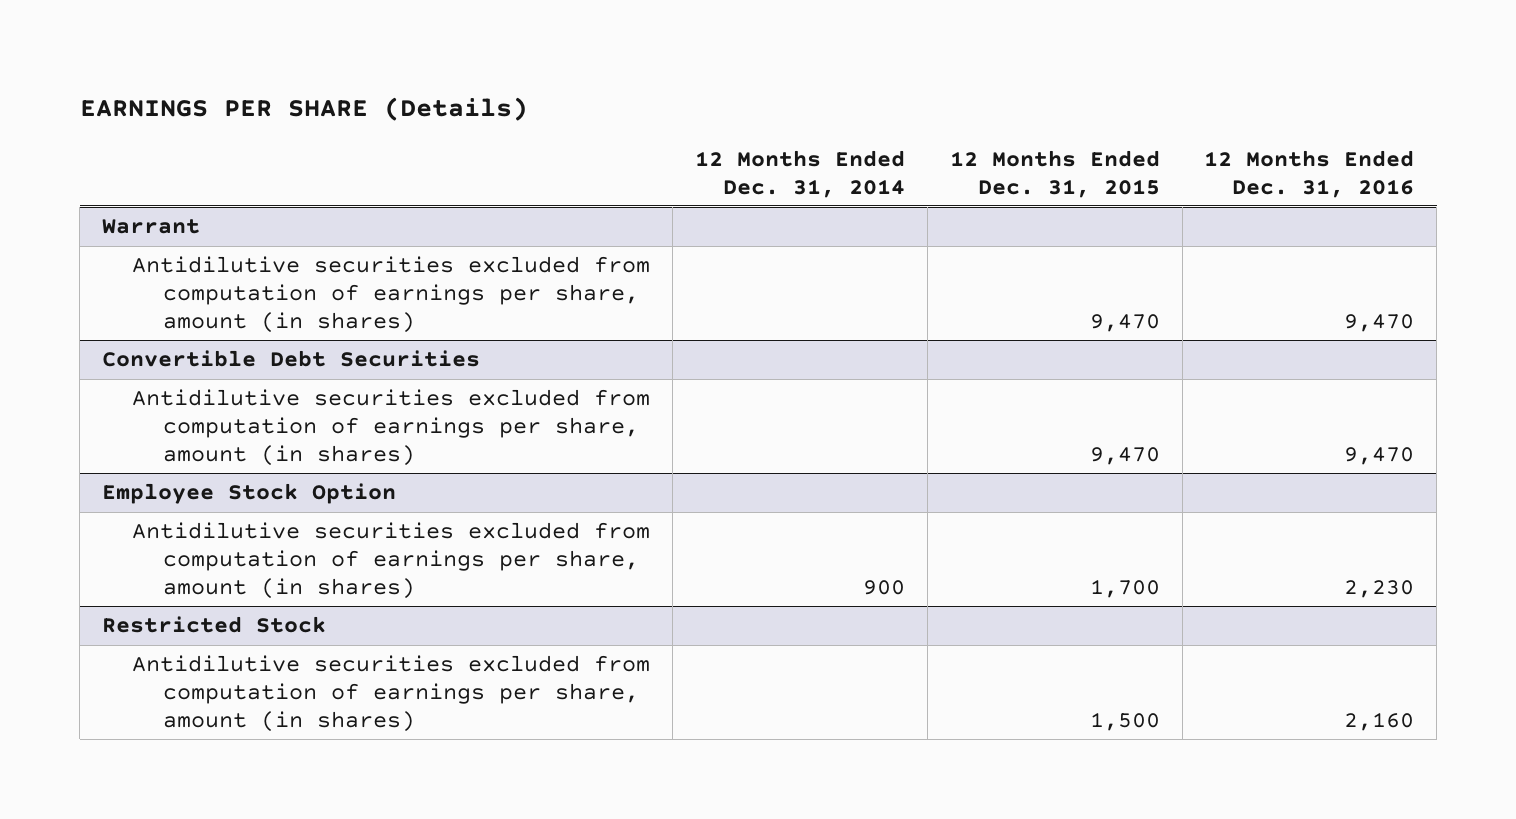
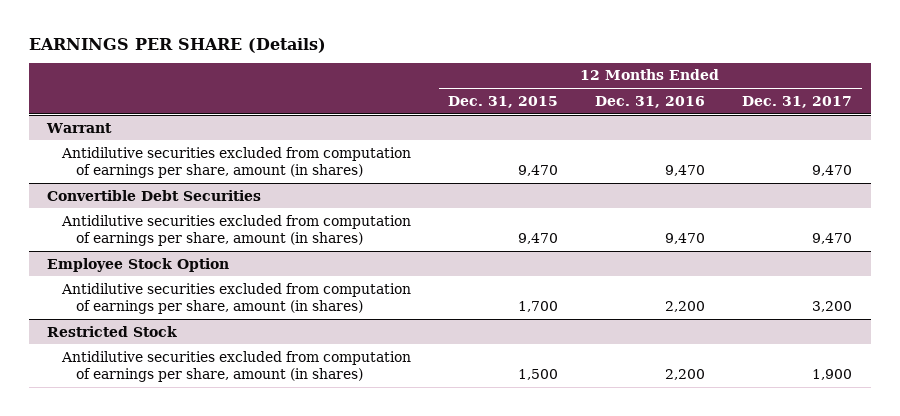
[695,149,906,198] 12 Months Ended Dec. 31, 2014 -> none
none -> [742,95,853,108] Dec. 31, 2017
[1344,579,1415,598] 2,230 -> [665,300,706,312] 2,200
[1344,711,1415,731] 2,160 -> [665,368,706,380] 2,200

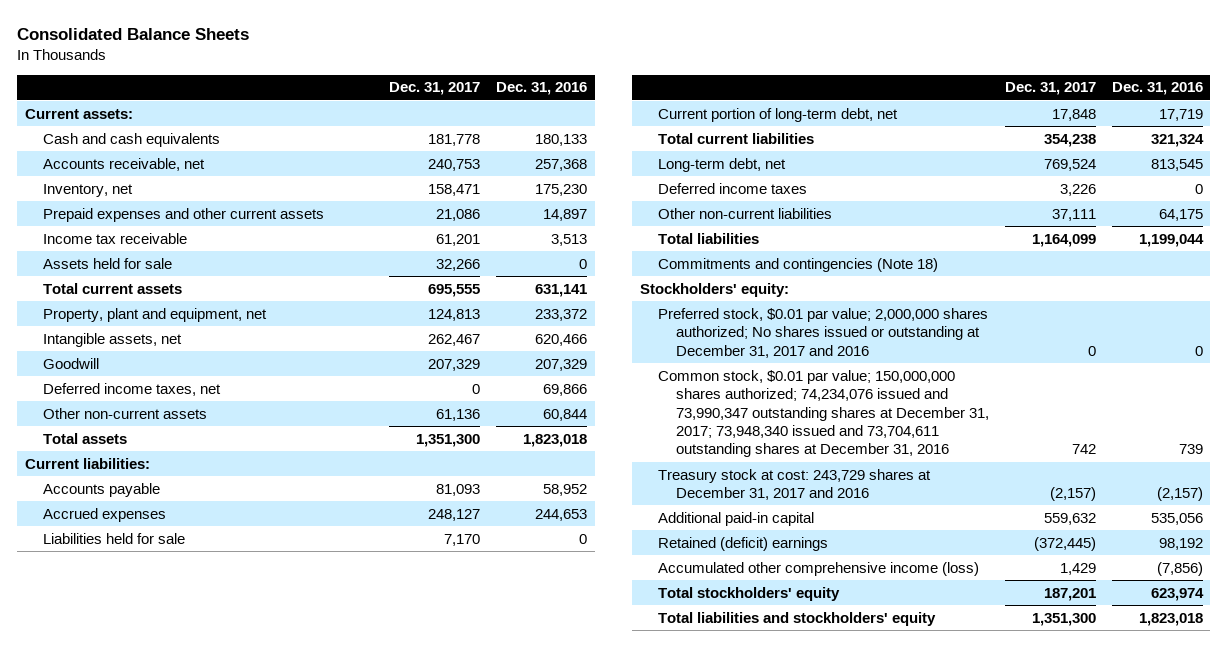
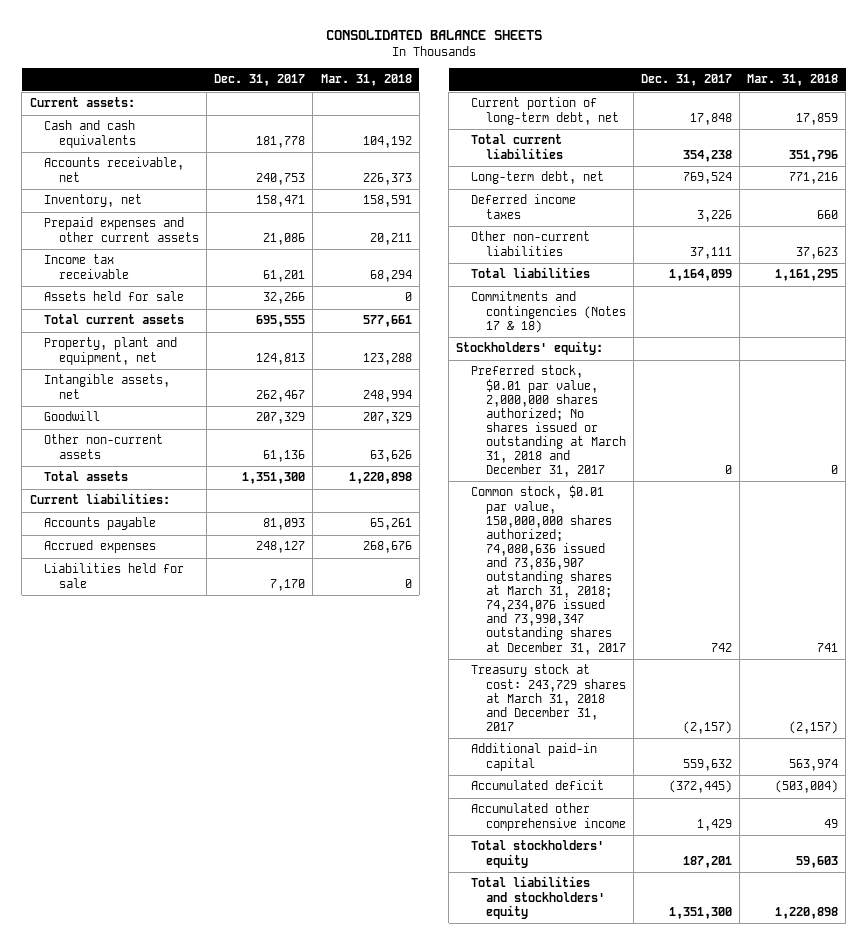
[16,27,249,40] Consolidated Balance Sheets -> [325,30,542,41] CONSOLIDATED BALANCE SHEETS
[496,82,588,96] Dec. 31, 2016 -> none
none -> [320,74,412,87] Mar. 31, 2018
[42,382,221,396] Deferred income taxes, net -> none
[657,257,938,272] Commitments and contingencies (Note 18) -> [471,291,626,333] Commitments and contingencies (Notes 17 & 18)
[657,307,988,358] Preferred stock, $0.01 par value; 2,000,000 shares authorized; No shares issued or outstanding at December 31, 2017 and 2016 -> [471,365,626,478] Preferred stock, $0.01 par value, 2,000,000 shares authorized; No shares issued or outstanding at March 31, 2018 and December 31, 2017
[657,369,989,458] Common stock, $0.01 par value; 150,000,000 shares authorized; 74,234,076 issued and 73,990,347 outstanding shares at December 31, 2017; 73,948,340 issued and 73,704,611 outstanding shares at December 31, 2016 -> [471,485,626,655] Common stock, $0.01 par value, 150,000,000 shares authorized; 74,080,636 issued and 73,836,907 outstanding shares at March 31, 2018; 74,234,076 issued and 73,990,347 outstanding shares at December 31, 2017
[657,468,931,501] Treasury stock at cost: 243,729 shares at December 31, 2017 and 2016 -> [471,664,626,731] Treasury stock at cost: 243,729 shares at March 31, 2018 and December 31, 2017
[657,536,828,551] Retained (deficit) earnings -> [471,780,605,791] Accumulated deficit
[657,561,979,576] Accumulated other comprehensive income (loss) -> [471,803,626,831] Accumulated other comprehensive income

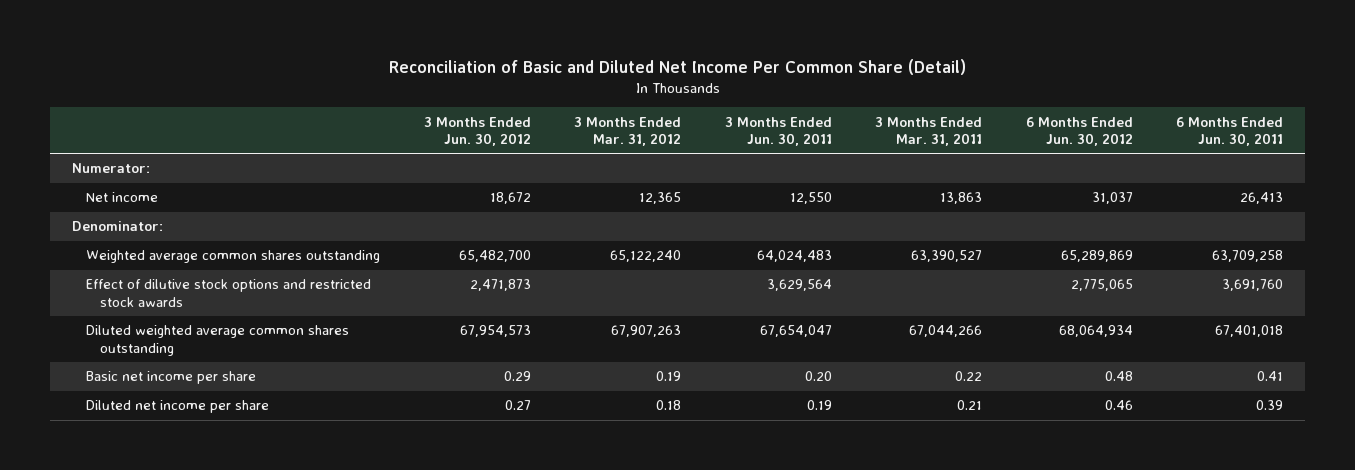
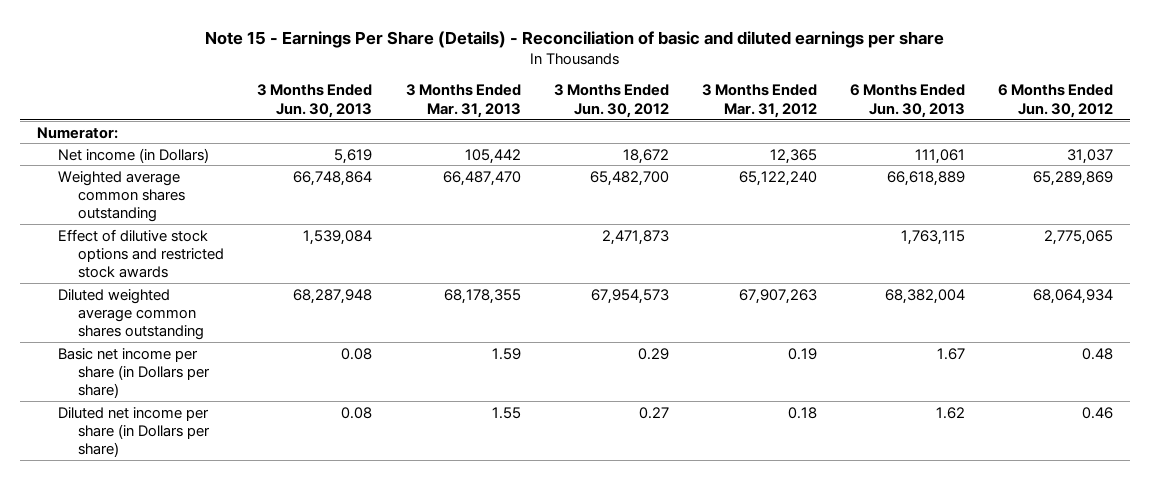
[388,58,966,75] Reconciliation of Basic and Diluted Net Income Per Common Share (Detail) -> [205,30,945,48] Note 15 - Earnings Per Share (Details) - Reconciliation of basic and diluted earnings per share
[724,116,832,146] 3 Months Ended Jun. 30, 2011 -> none
[875,116,983,146] 3 Months Ended Mar. 31, 2011 -> none
[1176,116,1284,146] 6 Months Ended Jun. 30, 2011 -> none
none -> [257,84,373,118] 3 Months Ended Jun. 30, 2013
none -> [405,84,521,118] 3 Months Ended Mar. 31, 2013
none -> [850,84,966,118] 6 Months Ended Jun. 30, 2013
[71,221,163,232] Denominator: -> none
[86,192,159,203] Net income -> [57,147,209,163] Net income (in Dollars)
[86,371,257,385] Basic net income per share -> [57,347,211,398] Basic net income per share (in Dollars per share)
[86,400,270,414] Diluted net income per share -> [57,406,211,457] Diluted net income per share (in Dollars per share)

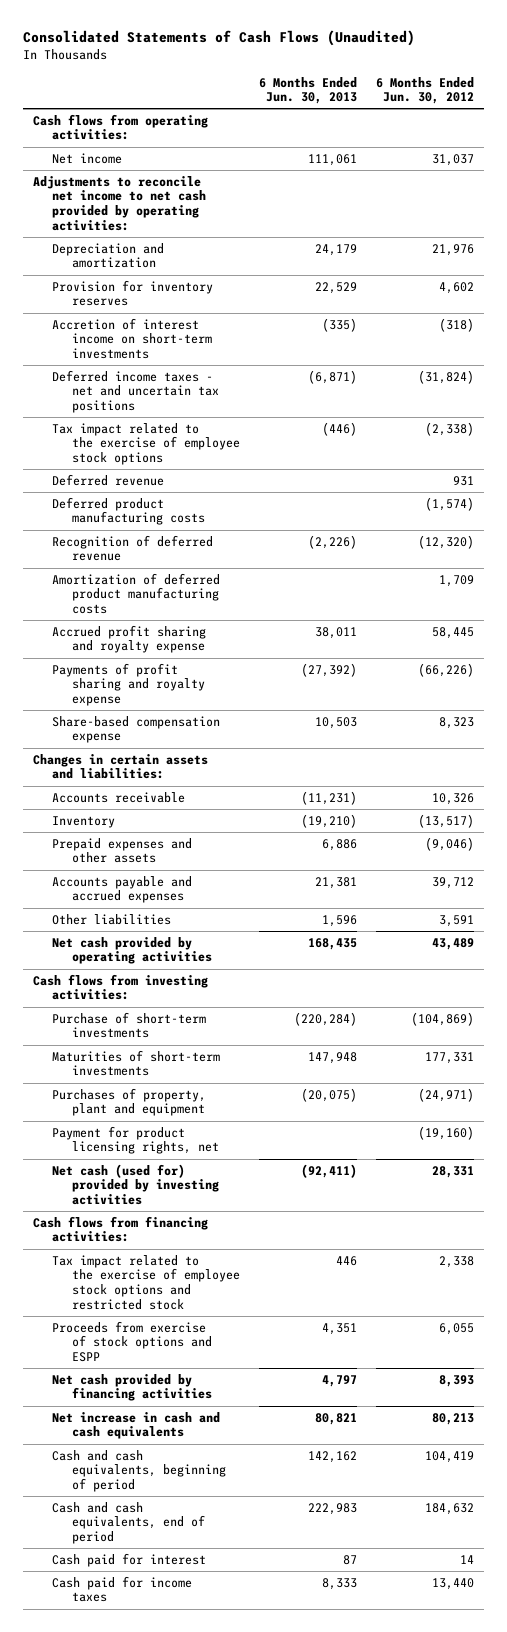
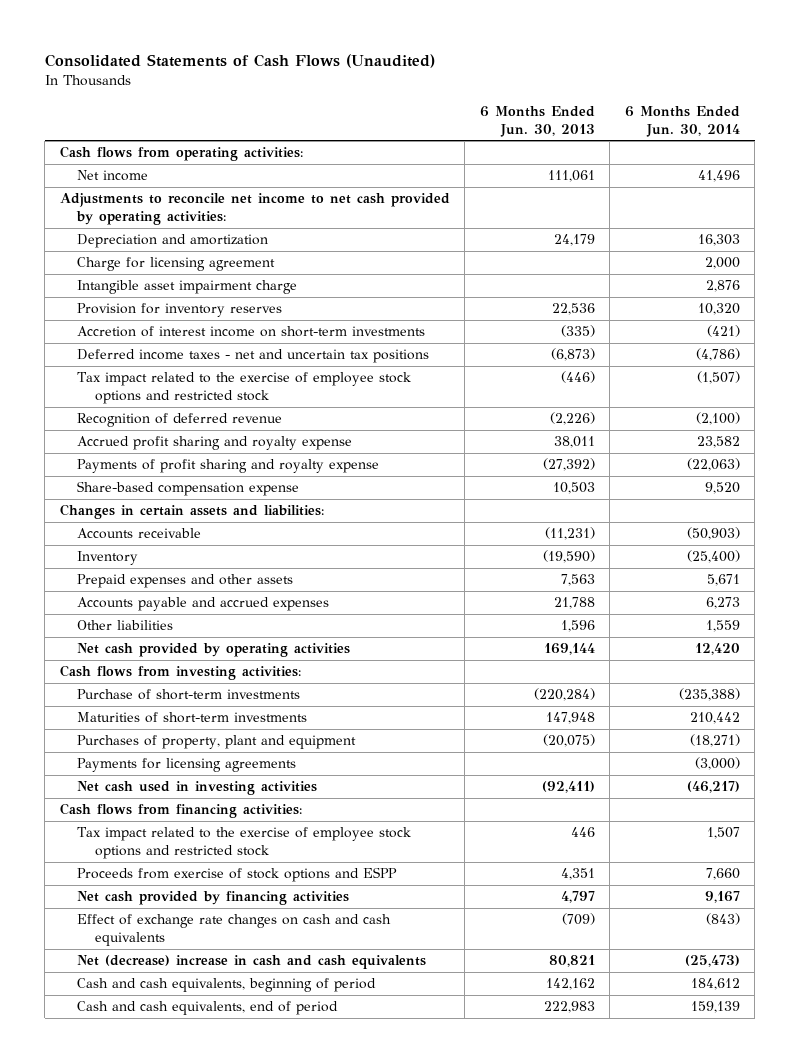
[376,76,475,105] 6 Months Ended Jun. 30, 2012 -> none
none -> [624,105,740,137] 6 Months Ended Jun. 30, 2014
none -> [77,257,276,272] Charge for licensing agreement
none -> [77,280,298,295] Intangible asset impairment charge
[314,281,357,294] 22,529 -> [551,303,595,316] 22,536
[52,473,165,486] Deferred revenue -> none
[52,496,205,526] Deferred product manufacturing costs -> none
[307,369,357,384] (6,871) -> [550,348,595,362] (6,873)
[52,422,240,465] Tax impact related to the exercise of employee stock options -> [77,372,412,405] Tax impact related to the exercise of employee stock options and restricted stock
[52,572,221,614] Amortization of deferred product manufacturing costs -> none
[300,813,357,828] (19,210) -> [542,550,595,564] (19,590)
[321,838,357,851] 6,886 -> [560,574,595,587] 7,563
[314,876,357,889] 21,381 -> [553,597,595,610] 21,788
[307,937,357,950] 168,435 -> [543,643,595,656] 169,144
[52,1125,219,1155] Payment for product licensing rights, net -> [77,758,297,773] Payments for licensing agreements
[52,1163,219,1205] Net cash (used for) provided by investing activities -> [77,781,318,796] Net cash used in investing activities
none -> [77,914,392,947] Effect of exchange rate changes on cash and cash equivalents
[52,1411,221,1440] Net increase in cash and cash equivalents -> [77,955,427,970] Net (decrease) increase in cash and cash equivalents
[52,1552,207,1567] Cash paid for interest -> none
[52,1575,193,1603] Cash paid for income taxes -> none

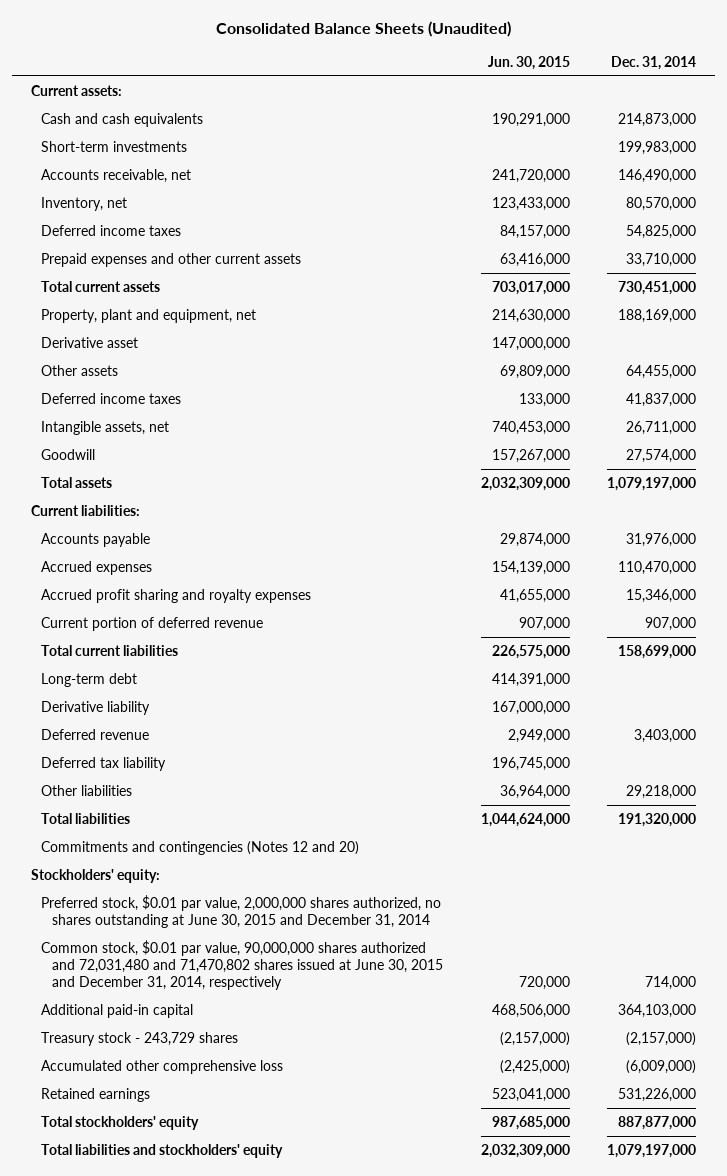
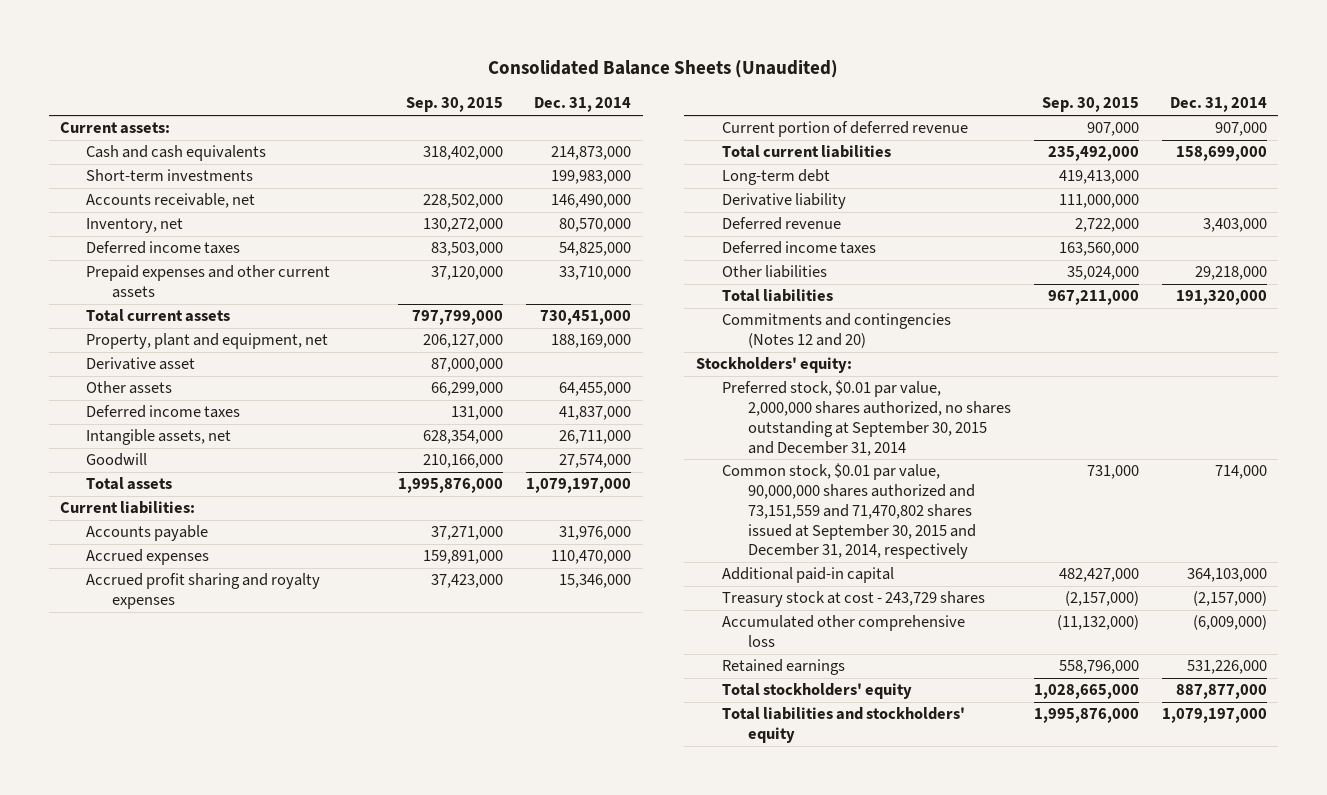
[487,55,570,70] Jun. 30, 2015 -> none
none -> [406,97,504,113] Sep. 30, 2015
[41,756,167,771] Deferred tax liability -> [721,241,876,255] Deferred income taxes
[41,894,442,928] Preferred stock, $0.01 par value, 2,000,000 shares authorized, no shares outstanding at June 30, 2015 and December 31, 2014 -> [721,380,1011,456] Preferred stock, $0.01 par value, 2,000,000 shares authorized, no shares outstanding at September 30, 2015 and December 31, 2014
[41,939,444,990] Common stock, $0.01 par value, 90,000,000 shares authorized and 72,031,480 and 71,470,802 shares issued at June 30, 2015 and December 31, 2014, respectively -> [721,463,976,560] Common stock, $0.01 par value, 90,000,000 shares authorized and 73,151,559 and 71,470,802 shares issued at September 30, 2015 and December 31, 2014, respectively
[41,1031,239,1046] Treasury stock - 243,729 shares -> [721,591,985,608] Treasury stock at cost - 243,729 shares

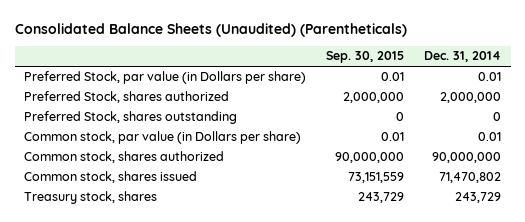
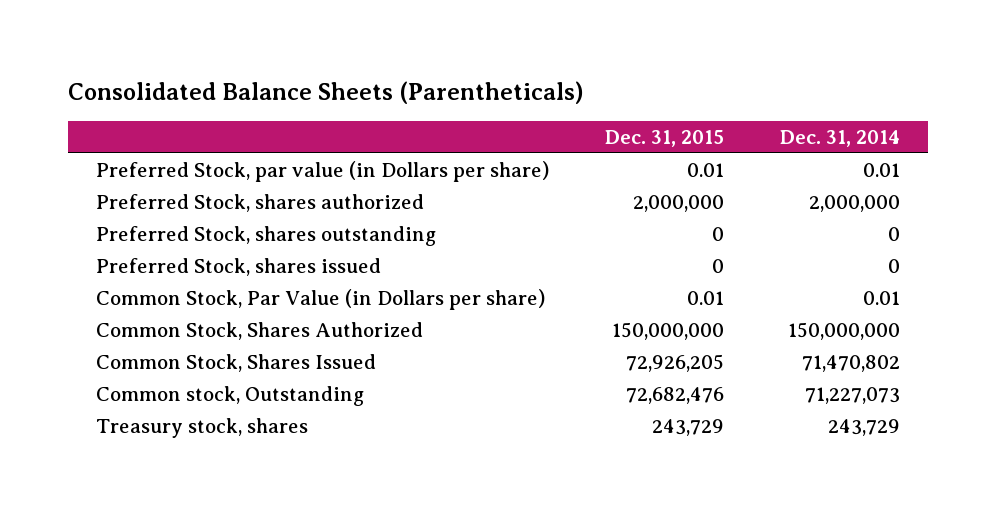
[14,22,407,37] Consolidated Balance Sheets (Unaudited) (Parentheticals) -> [67,80,584,104] Consolidated Balance Sheets (Parentheticals)
[326,51,405,64] Sep. 30, 2015 -> none
none -> [604,129,724,147] Dec. 31, 2015
none -> [95,258,381,277] Preferred Stock, shares issued
[24,131,302,145] Common stock, par value (in Dollars per share) -> [95,289,545,311] Common Stock, Par Value (in Dollars per share)
[24,151,225,164] Common stock, shares authorized -> [95,322,423,341] Common Stock, Shares Authorized
[431,152,501,164] 90,000,000 -> [787,322,900,341] 150,000,000
[24,171,198,184] Common stock, shares issued -> [95,354,376,373] Common Stock, Shares Issued
none -> [95,386,364,407] Common stock, Outstanding

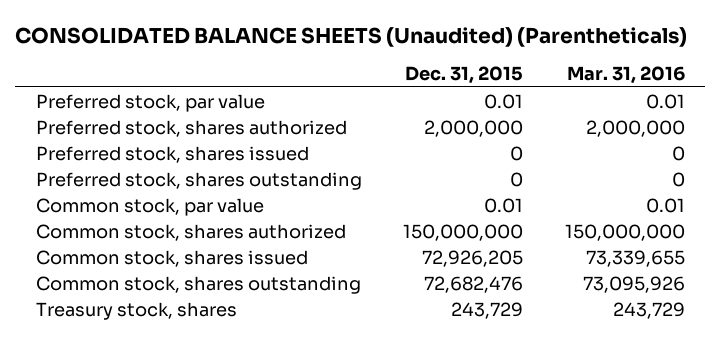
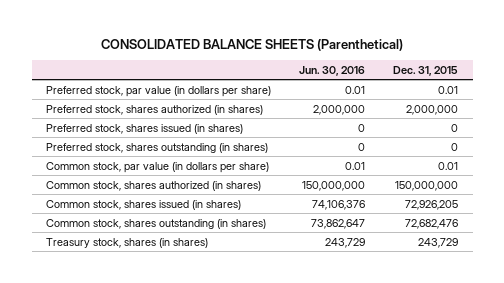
[14,26,687,47] CONSOLIDATED BALANCE SHEETS (Unaudited) (Parentheticals) -> [101,38,404,51] CONSOLIDATED BALANCE SHEETS (Parenthetical)
[566,66,685,85] Mar. 31, 2016 -> none
none -> [299,65,366,76] Jun. 30, 2016
[35,93,265,112] Preferred stock, par value -> [45,85,271,97] Preferred stock, par value (in dollars per share)
[35,119,347,137] Preferred stock, shares authorized -> [45,104,263,115] Preferred stock, shares authorized (in shares)
[35,145,309,163] Preferred stock, shares issued -> [45,123,243,134] Preferred stock, shares issued (in shares)
[35,171,362,190] Preferred stock, shares outstanding -> [45,142,268,153] Preferred stock, shares outstanding (in shares)
[35,197,264,216] Common stock, par value -> [45,161,269,173] Common stock, par value (in dollars per share)
[35,223,346,241] Common stock, shares authorized -> [45,180,261,191] Common stock, shares authorized (in shares)
[35,249,308,267] Common stock, shares issued -> [45,199,241,210] Common stock, shares issued (in shares)
[35,275,361,294] Common stock, shares outstanding -> [45,218,266,229] Common stock, shares outstanding (in shares)
[35,301,237,320] Treasury stock, shares -> [45,237,208,248] Treasury stock, shares (in shares)

